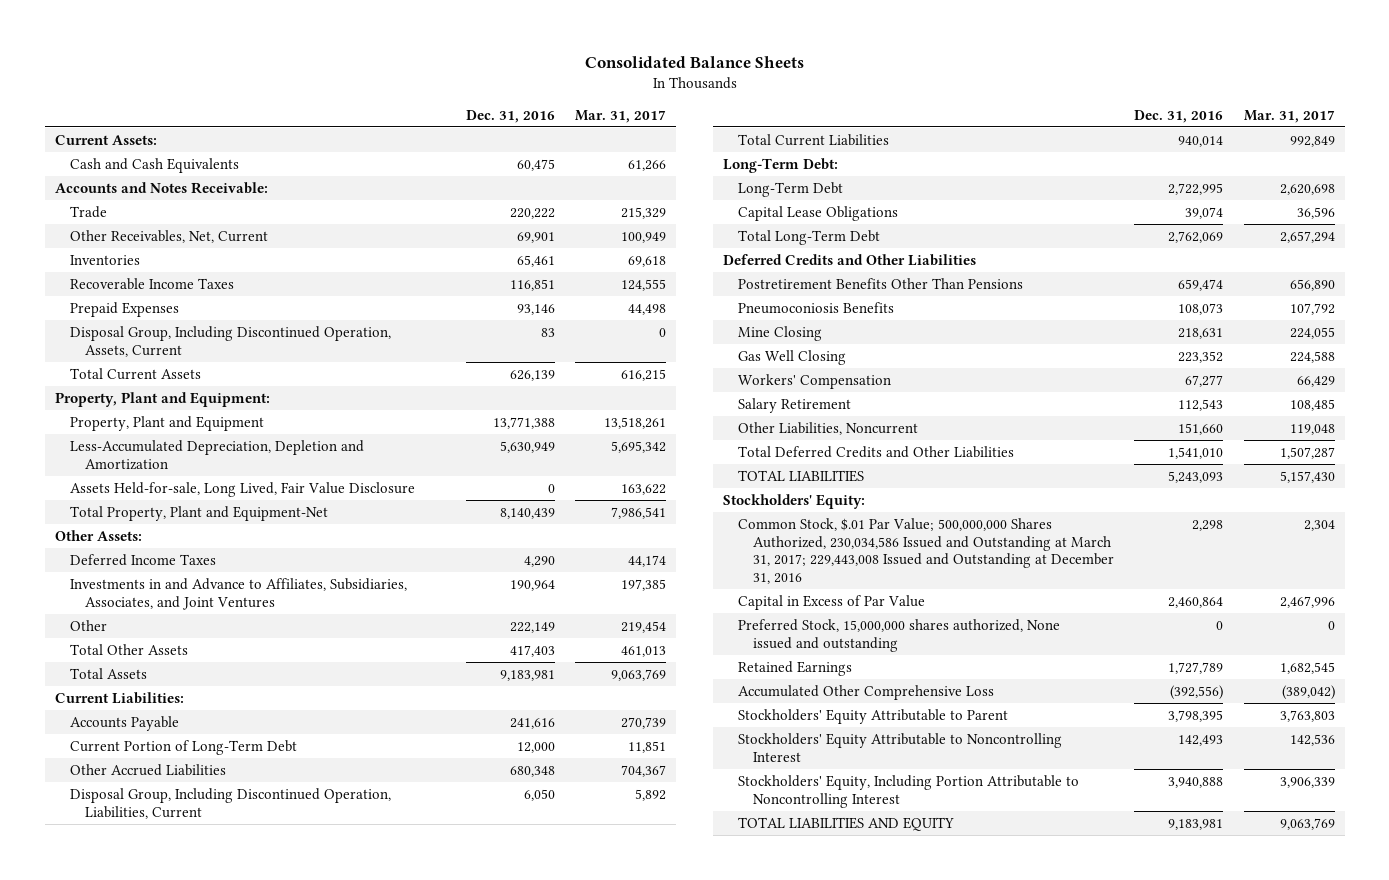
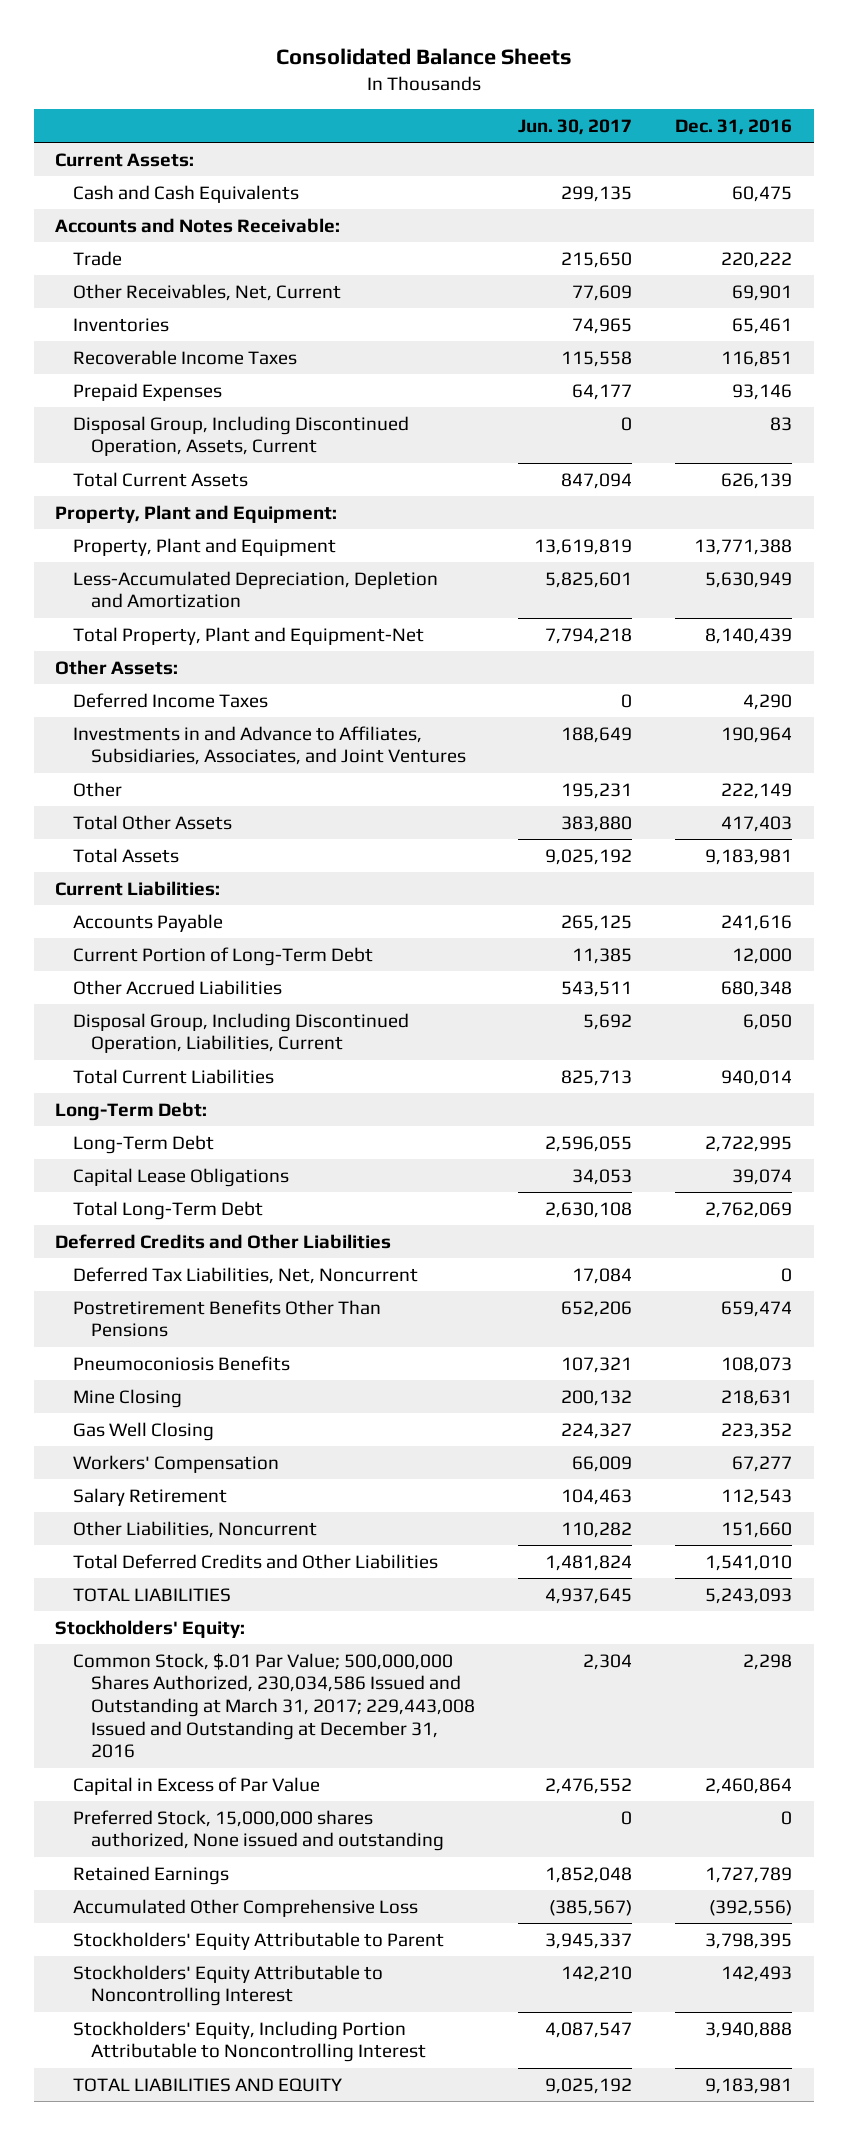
[574,109,666,123] Mar. 31, 2017 -> none
none -> [518,118,633,135] Jun. 30, 2017
[69,481,415,497] Assets Held-for-sale, Long Lived, Fair Value Disclosure -> none
none -> [73,1266,419,1284] Deferred Tax Liabilities, Net, Noncurrent

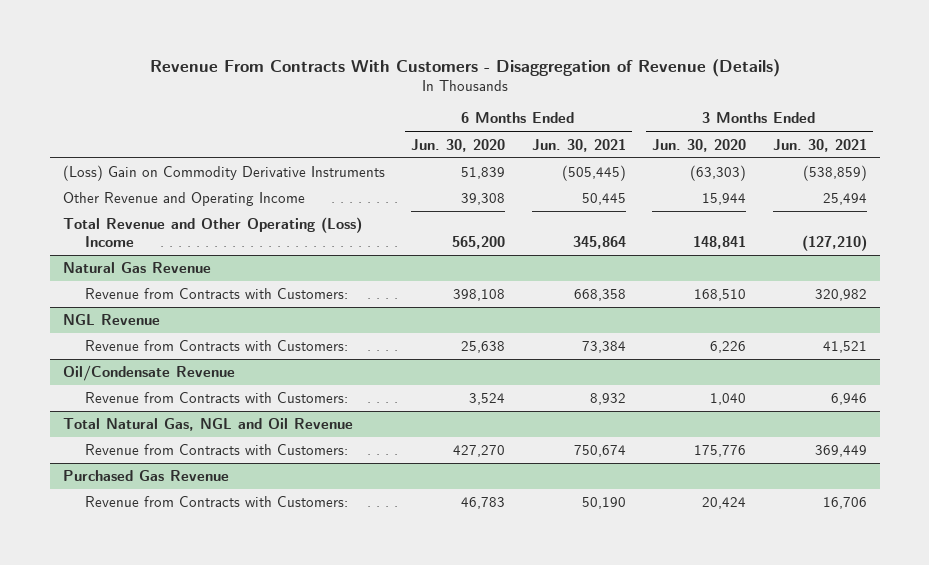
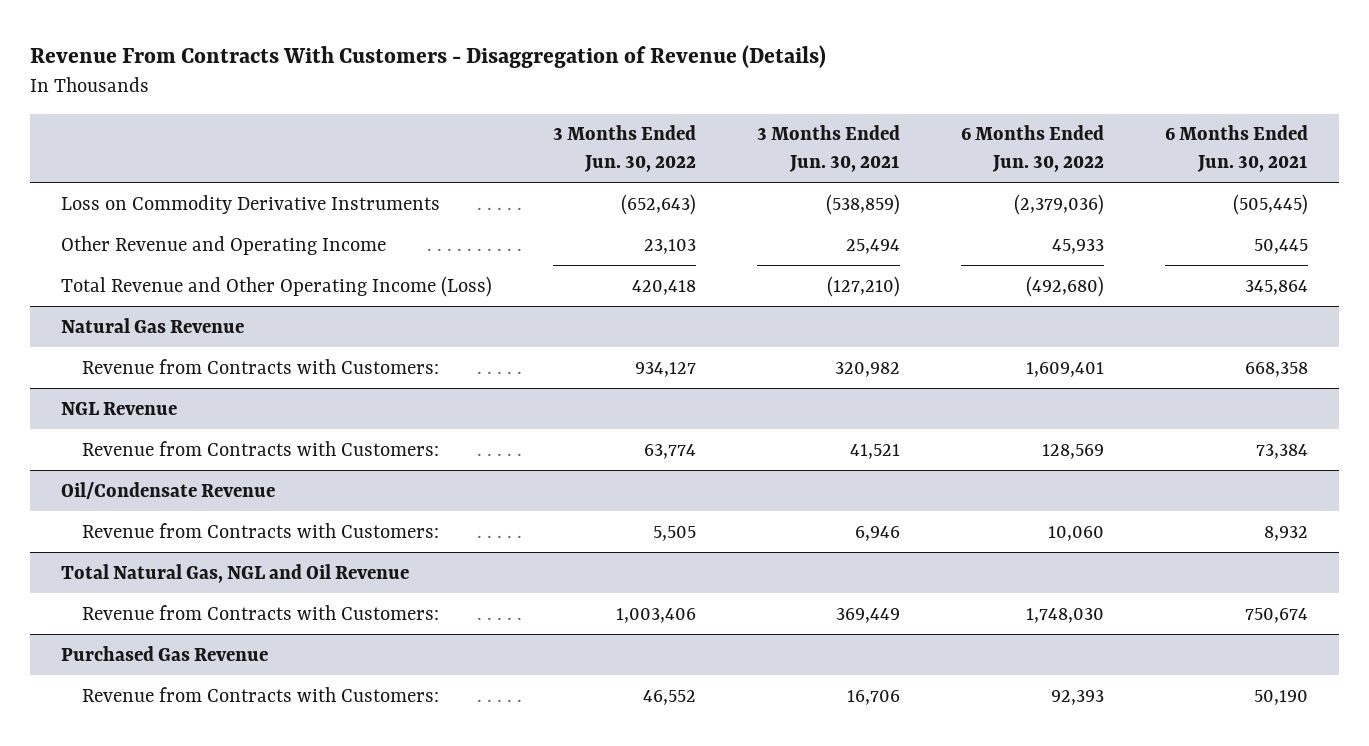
[411,138,506,152] Jun. 30, 2020 -> none
[652,138,747,152] Jun. 30, 2020 -> none
none -> [552,125,696,172] 3 Months Ended Jun. 30, 2022
none -> [961,125,1105,172] 6 Months Ended Jun. 30, 2022
[62,165,385,182] (Loss) Gain on Commodity Derivative Instruments -> [60,194,440,214] Loss on Commodity Derivative Instruments
[62,217,362,247] Total Revenue and Other Operating (Loss) Income -> [60,275,492,297] Total Revenue and Other Operating Income (Loss)

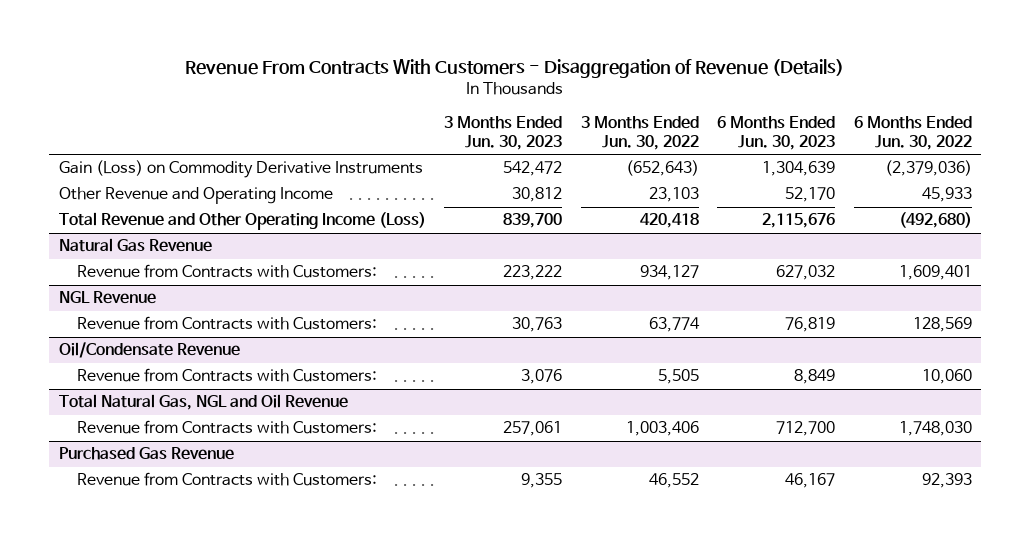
[756,125,900,172] 3 Months Ended Jun. 30, 2021 -> none
[1165,125,1309,172] 6 Months Ended Jun. 30, 2021 -> none
none -> [444,116,563,150] 3 Months Ended Jun. 30, 2023
none -> [717,116,836,150] 6 Months Ended Jun. 30, 2023
[60,194,440,214] Loss on Commodity Derivative Instruments -> [58,160,423,179] Gain (Loss) on Commodity Derivative Instruments

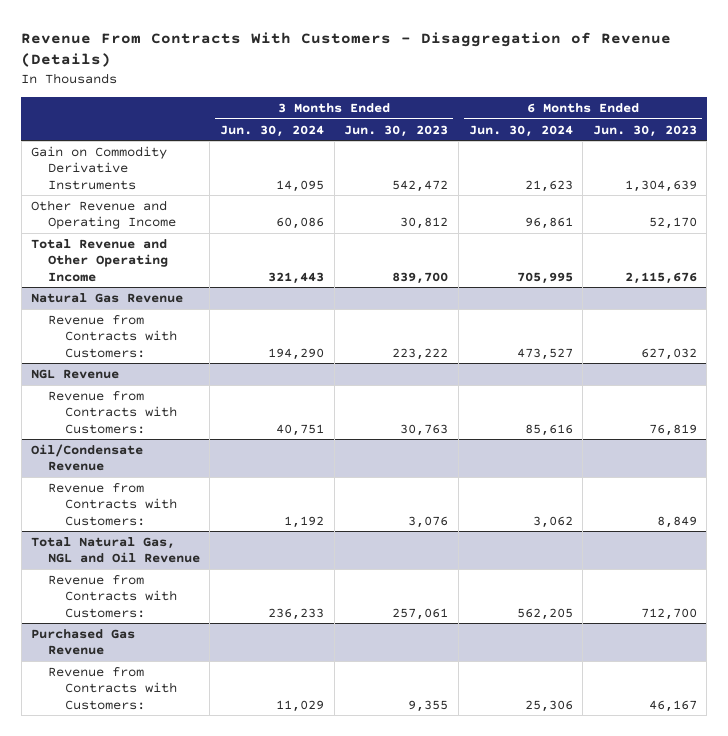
[580,116,699,150] 3 Months Ended Jun. 30, 2022 -> none
[853,116,972,150] 6 Months Ended Jun. 30, 2022 -> none
none -> [220,124,325,137] Jun. 30, 2024
none -> [468,124,573,137] Jun. 30, 2024
[58,160,423,179] Gain (Loss) on Commodity Derivative Instruments -> [31,145,168,190] Gain on Commodity Derivative Instruments
[58,212,426,231] Total Revenue and Other Operating Income (Loss) -> [31,238,168,282] Total Revenue and Other Operating Income

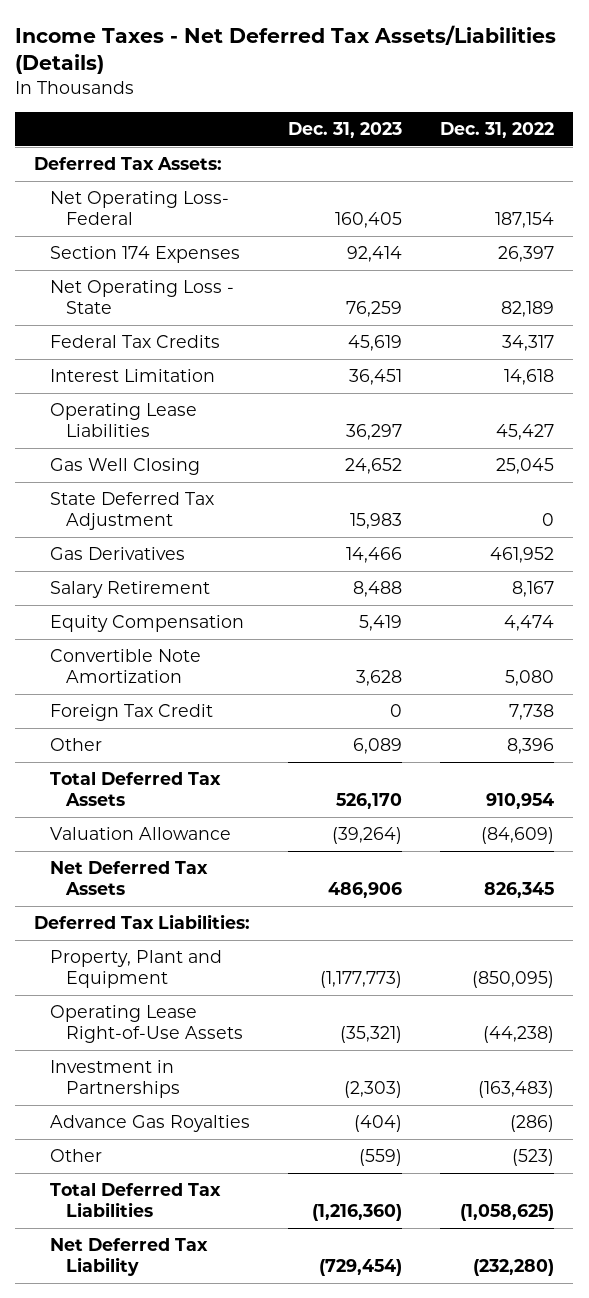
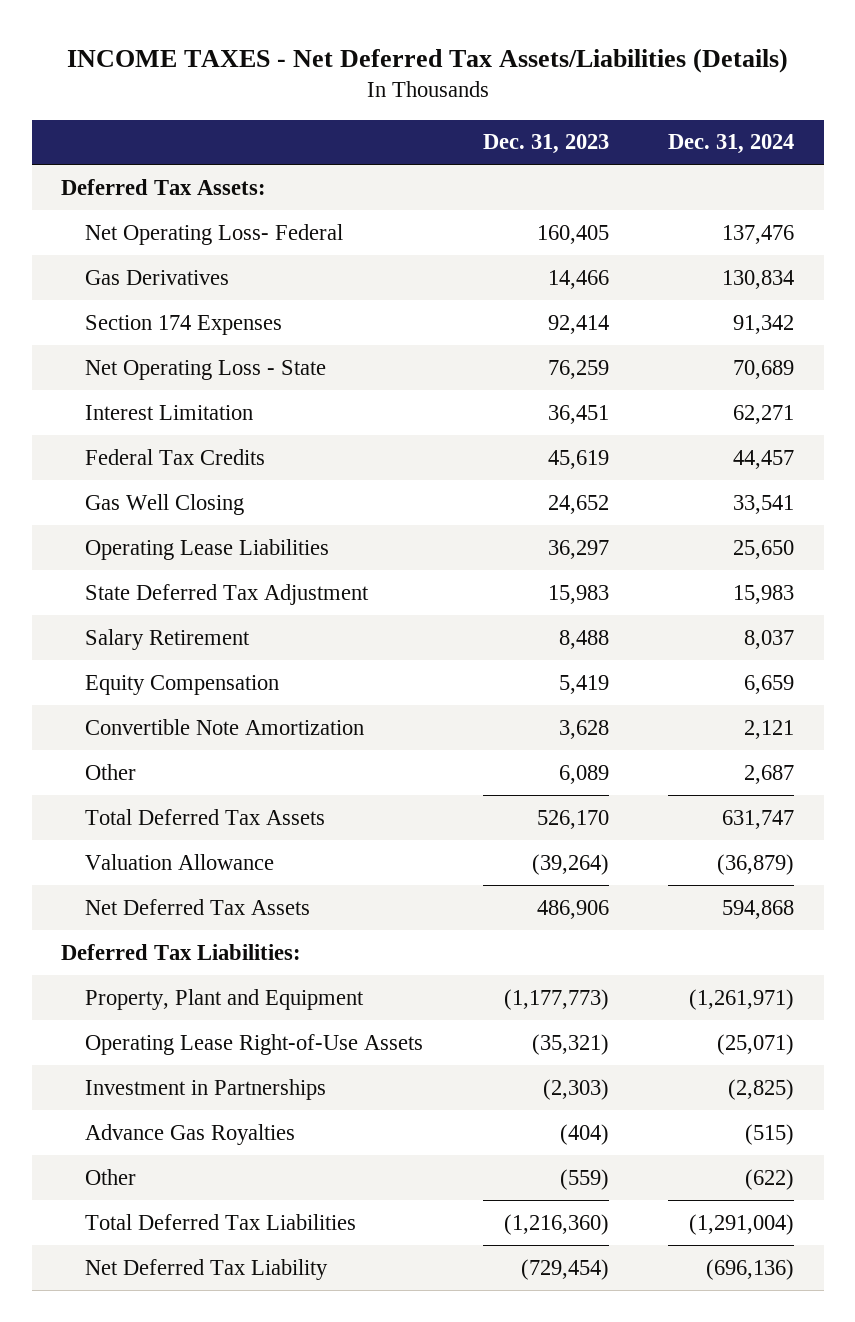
[15,24,557,75] Income Taxes - Net Deferred Tax Assets/Liabilities (Details) -> [66,47,788,73] INCOME TAXES - Net Deferred Tax Assets/Liabilities (Details)
[440,121,555,138] Dec. 31, 2022 -> none
none -> [668,134,795,155] Dec. 31, 2024
[50,547,186,561] Gas Derivatives -> [85,269,230,285] Gas Derivatives
[50,335,221,349] Federal Tax Credits -> [85,448,266,465] Federal Tax Credits
[50,403,198,438] Operating Lease Liabilities -> [85,538,330,560] Operating Lease Liabilities
[50,704,214,722] Foreign Tax Credit -> none

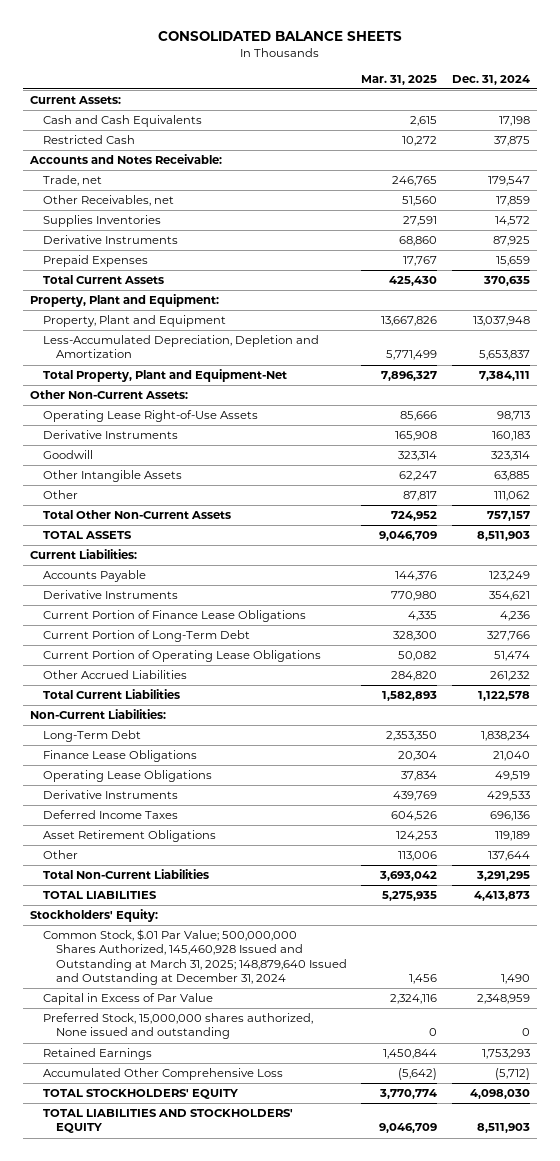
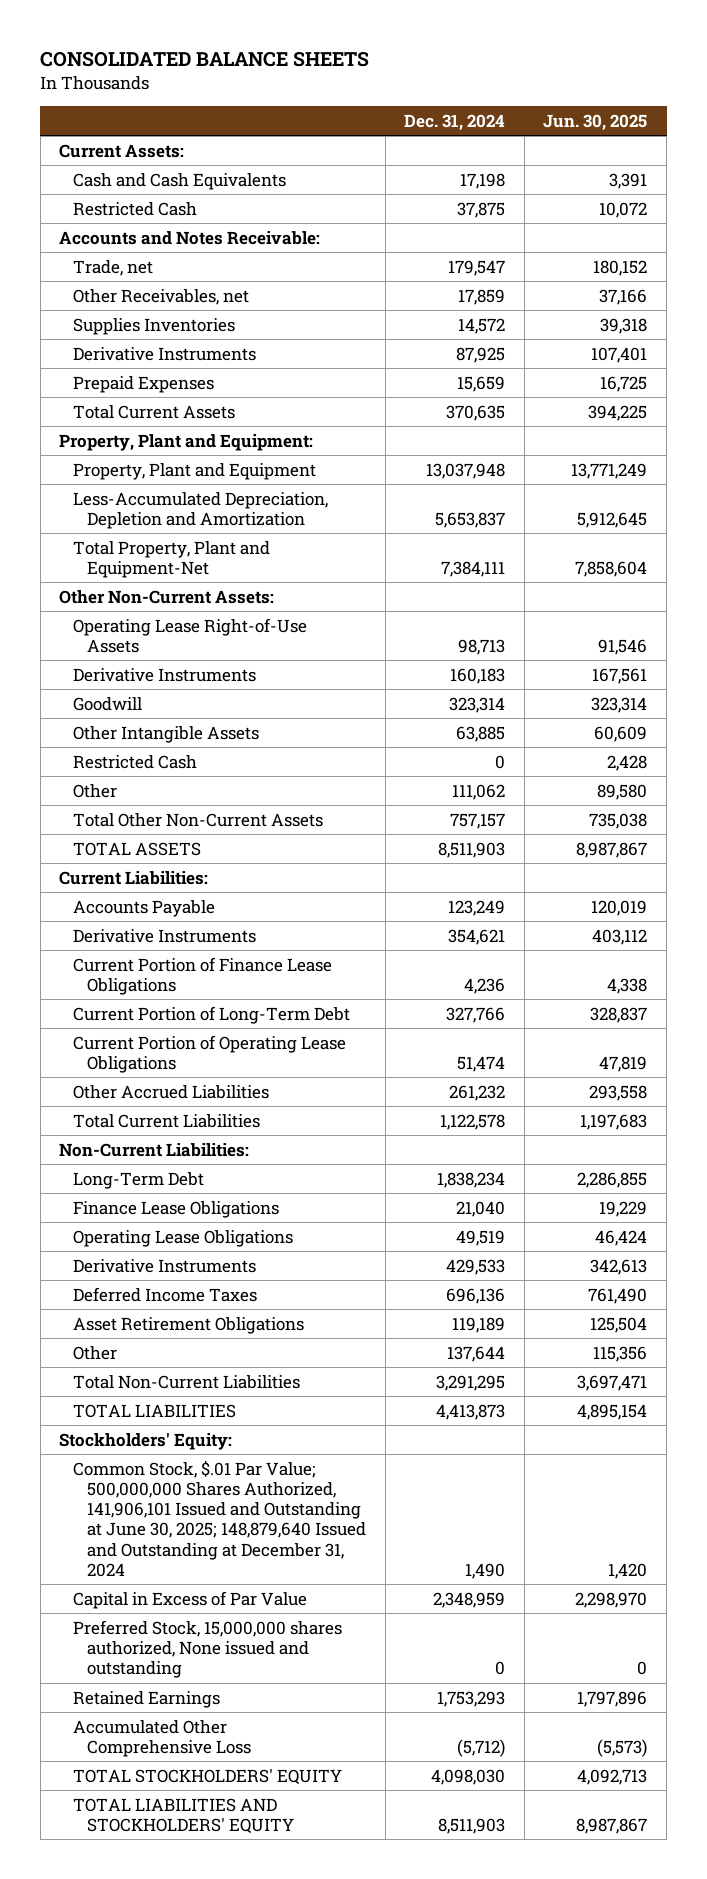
[361,74,438,85] Mar. 31, 2025 -> none
none -> [543,113,648,131] Jun. 30, 2025
none -> [73,754,198,769] Restricted Cash
[42,929,347,985] Common Stock, $.01 Par Value; 500,000,000 Shares Authorized, 145,460,928 Issued and Outstanding at March 31, 2025; 148,879,640 Issued and Outstanding at December 31, 2024 -> [73,1459,367,1577] Common Stock, $.01 Par Value; 500,000,000 Shares Authorized, 141,906,101 Issued and Outstanding at June 30, 2025; 148,879,640 Issued and Outstanding at December 31, 2024

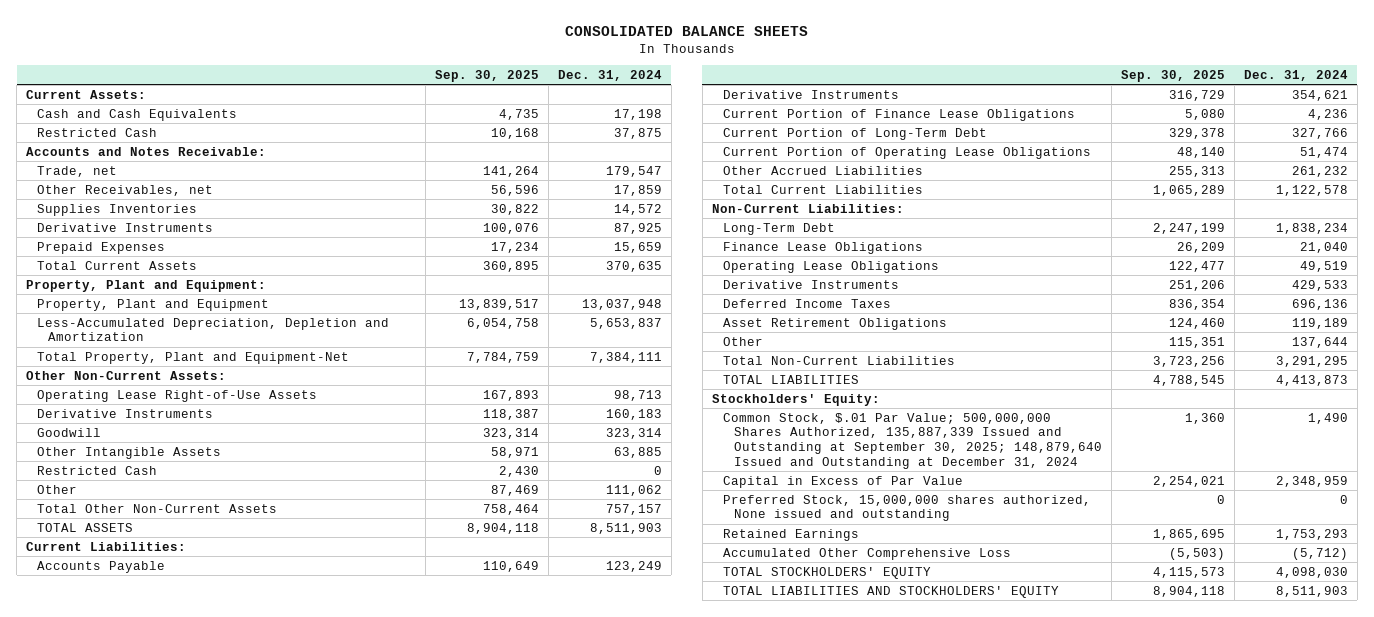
[543,113,648,131] Jun. 30, 2025 -> none
none -> [434,69,539,82] Sep. 30, 2025
[73,1459,367,1577] Common Stock, $.01 Par Value; 500,000,000 Shares Authorized, 141,906,101 Issued and Outstanding at June 30, 2025; 148,879,640 Issued and Outstanding at December 31, 2024 -> [722,412,1102,469] Common Stock, $.01 Par Value; 500,000,000 Shares Authorized, 135,887,339 Issued and Outstanding at September 30, 2025; 148,879,640 Issued and Outstanding at December 31, 2024

